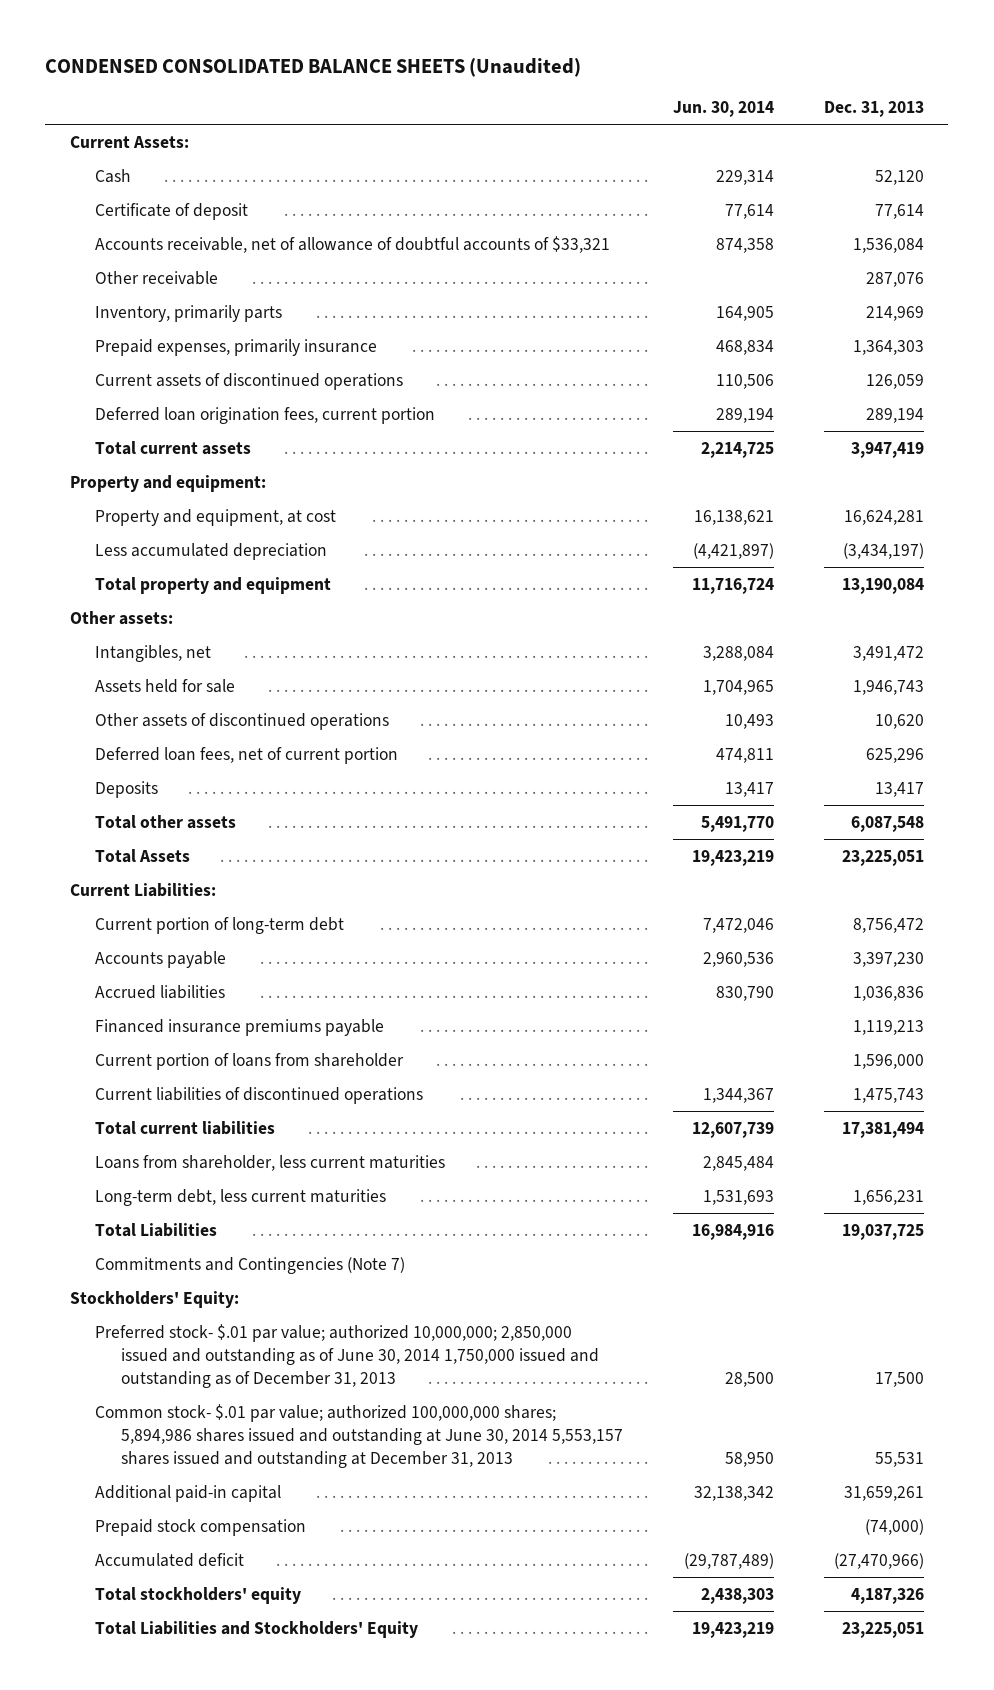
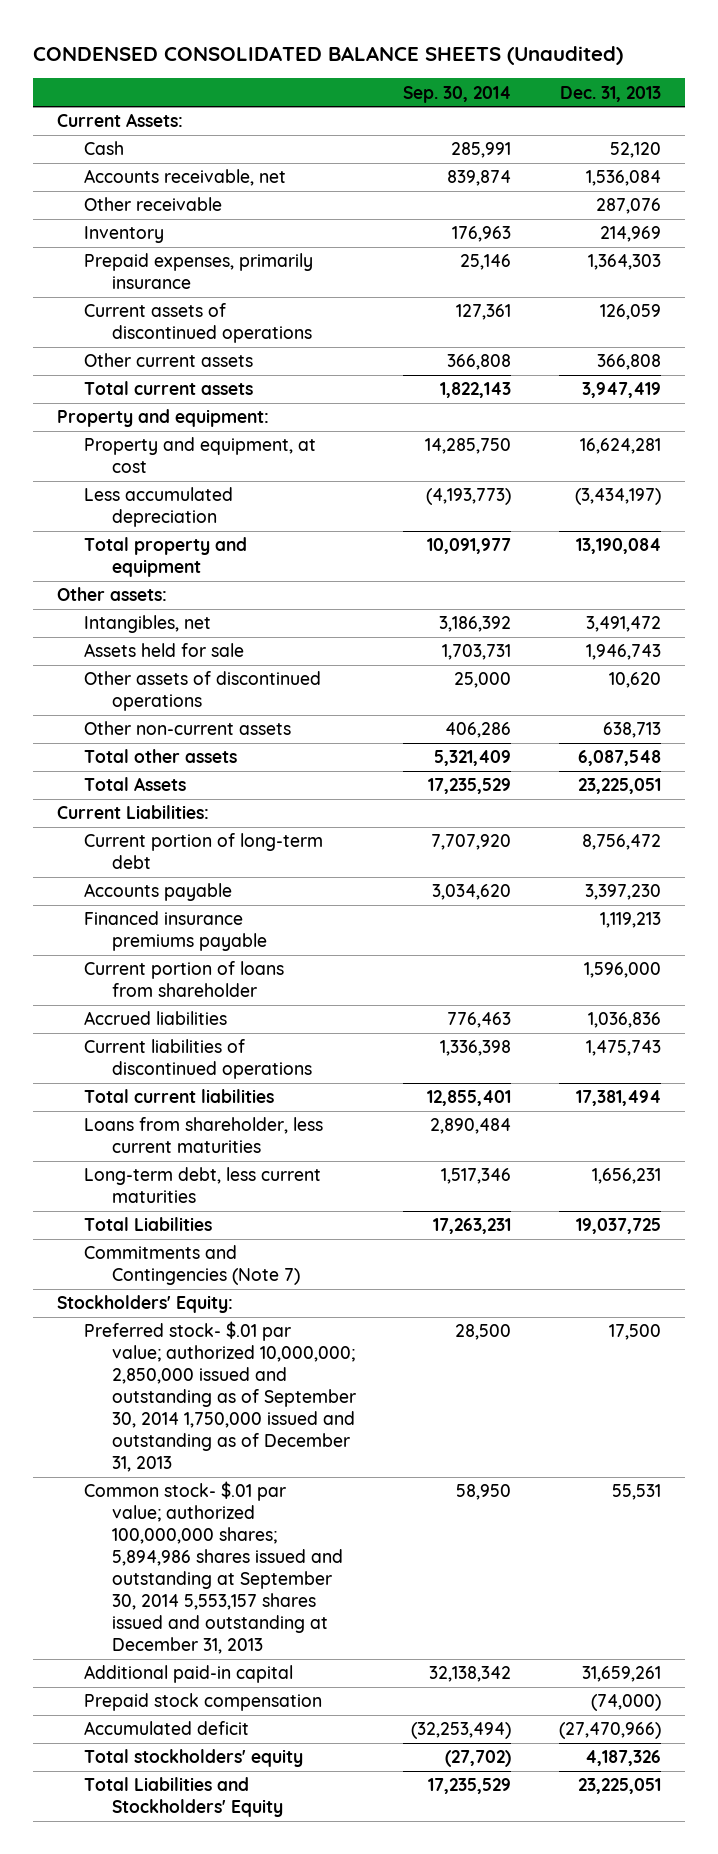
[672,101,774,118] Jun. 30, 2014 -> none
none -> [403,85,512,103] Sep. 30, 2014
[95,202,249,220] Certificate of deposit -> none
[95,235,611,253] Accounts receivable, net of allowance of doubtful accounts of $33,321 -> [84,169,287,187] Accounts receivable, net
[95,304,283,322] Inventory, primarily parts -> [84,226,165,244] Inventory
[95,406,436,424] Deferred loan origination fees, current portion -> none
none -> [84,353,254,368] Other current assets
[95,746,399,764] Deferred loan fees, net of current portion -> none
[95,780,159,798] Deposits -> none
none -> [84,721,292,736] Other non-current assets
[95,984,226,999] Accrued liabilities -> [84,1011,228,1026] Accrued liabilities
[95,1323,599,1388] Preferred stock- $.01 par value; authorized 10,000,000; 2,850,000 issued and outstanding as of June 30, 2014 1,750,000 issued and outstanding as of December 31, 2013 -> [84,1321,356,1473] Preferred stock- $.01 par value; authorized 10,000,000; 2,850,000 issued and outstanding as of September 30, 2014 1,750,000 issued and outstanding as of December 31, 2013
[95,1403,623,1468] Common stock- $.01 par value; authorized 100,000,000 shares; 5,894,986 shares issued and outstanding at June 30, 2014 5,553,157 shares issued and outstanding at December 31, 2013 -> [84,1481,343,1655] Common stock- $.01 par value; authorized 100,000,000 shares; 5,894,986 shares issued and outstanding at September 30, 2014 5,553,157 shares issued and outstanding at December 31, 2013

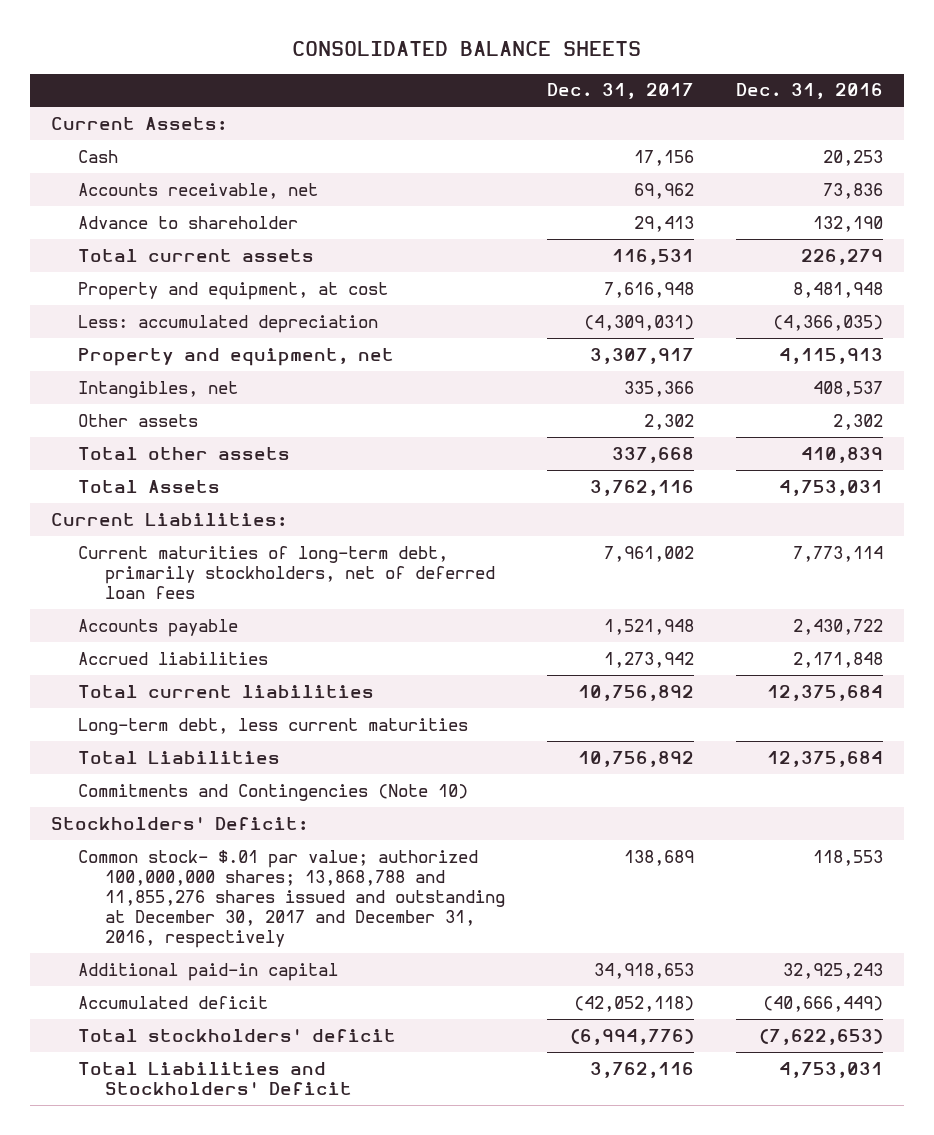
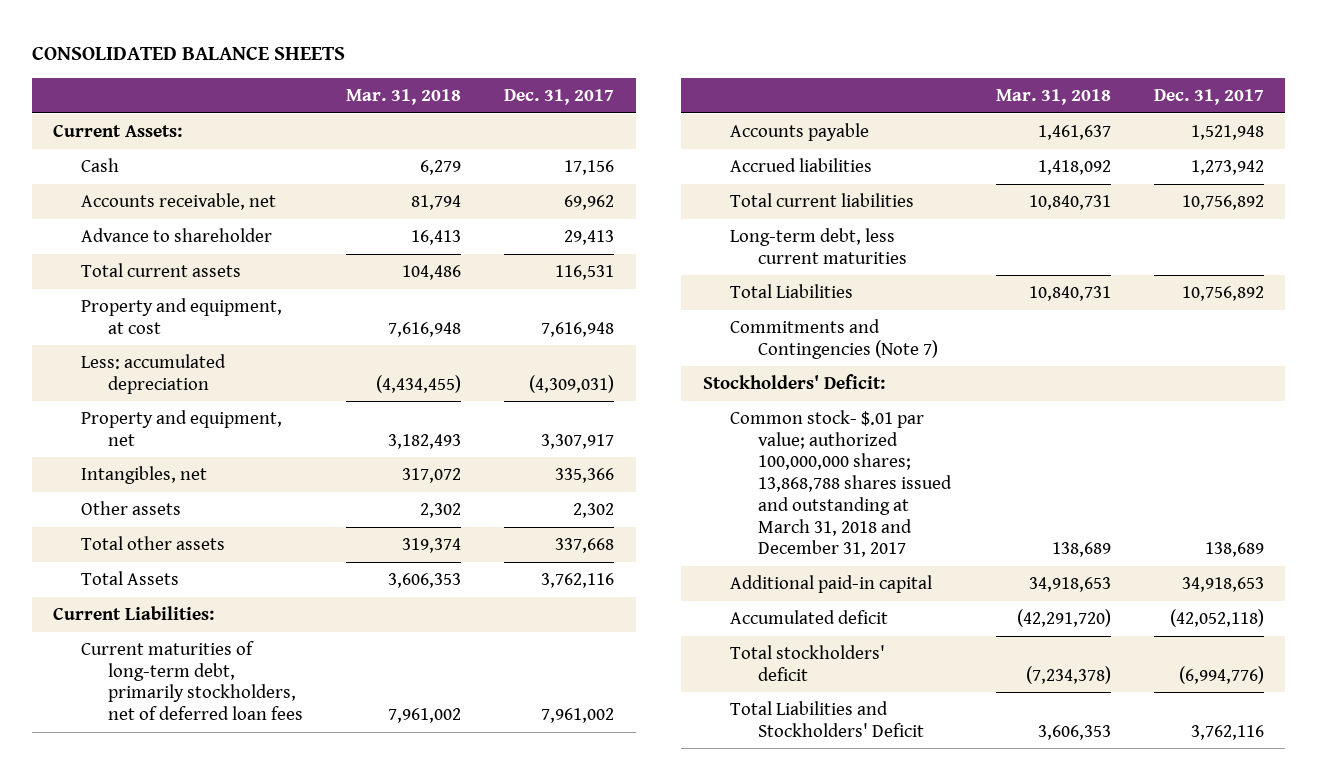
[736,83,884,100] Dec. 31, 2016 -> none
none -> [346,89,462,106] Mar. 31, 2018
[77,783,468,801] Commitments and Contingencies (Note 10) -> [730,319,939,359] Commitments and Contingencies (Note 7)
[77,849,506,948] Common stock- $.01 par value; authorized 100,000,000 shares; 13,868,788 and 11,855,276 shares issued and outstanding at December 30, 2017 and December 31, 2016, respectively -> [730,410,953,558] Common stock- $.01 par value; authorized 100,000,000 shares; 13,868,788 shares issued and outstanding at March 31, 2018 and December 31, 2017

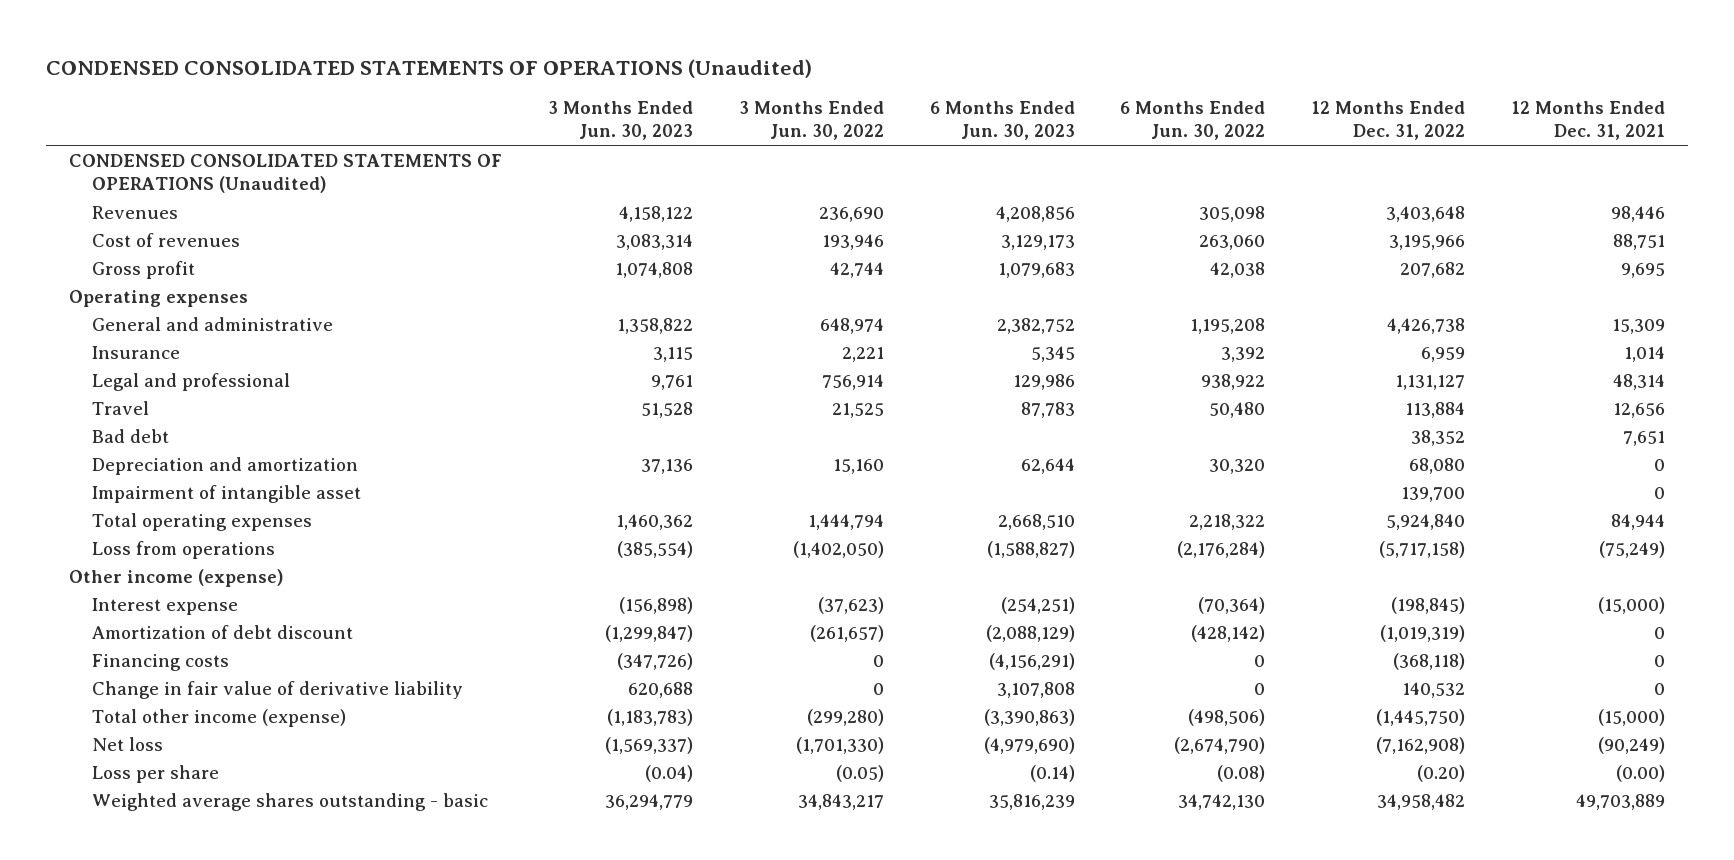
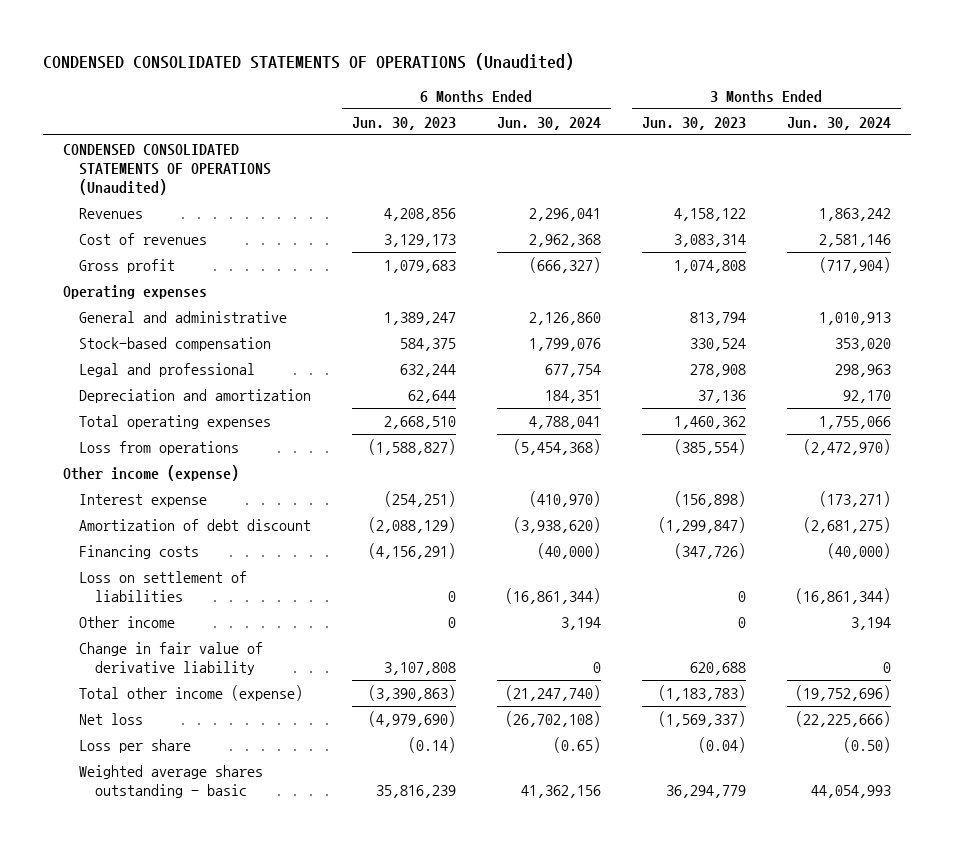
[738,100,884,141] 3 Months Ended Jun. 30, 2022 -> none
[1120,100,1266,141] 6 Months Ended Jun. 30, 2022 -> none
[1311,100,1466,141] 12 Months Ended Dec. 31, 2022 -> none
[1511,100,1666,141] 12 Months Ended Dec. 31, 2021 -> none
none -> [496,116,601,130] Jun. 30, 2024
none -> [786,116,891,130] Jun. 30, 2024
[91,345,180,359] Insurance -> none
[91,400,149,415] Travel -> none
[91,428,169,443] Bad debt -> none
[616,317,693,334] 1,358,822 -> [689,312,746,326] 813,794
[996,317,1075,334] 2,382,752 -> [383,312,456,326] 1,389,247
none -> [78,337,271,352] Stock-based compensation
[650,374,693,390] 9,761 -> [689,364,746,378] 278,908
[1012,373,1075,390] 129,986 -> [399,364,456,378] 632,244
[91,484,361,503] Impairment of intangible asset -> none
none -> [78,571,247,603] Loss on settlement of liabilities
none -> [78,616,175,629] Other income

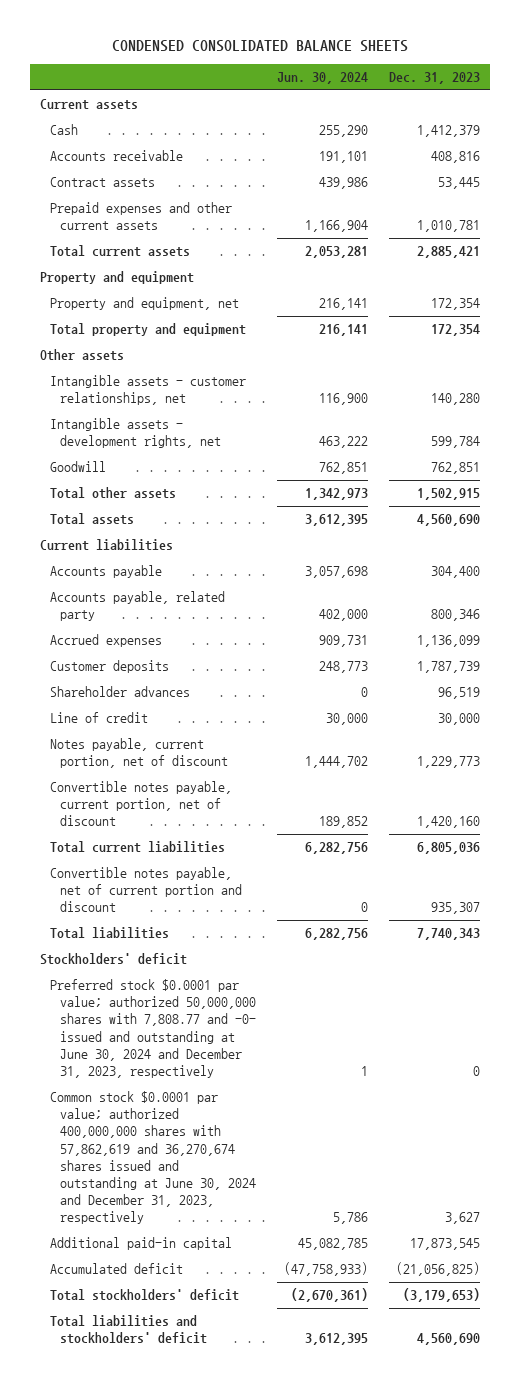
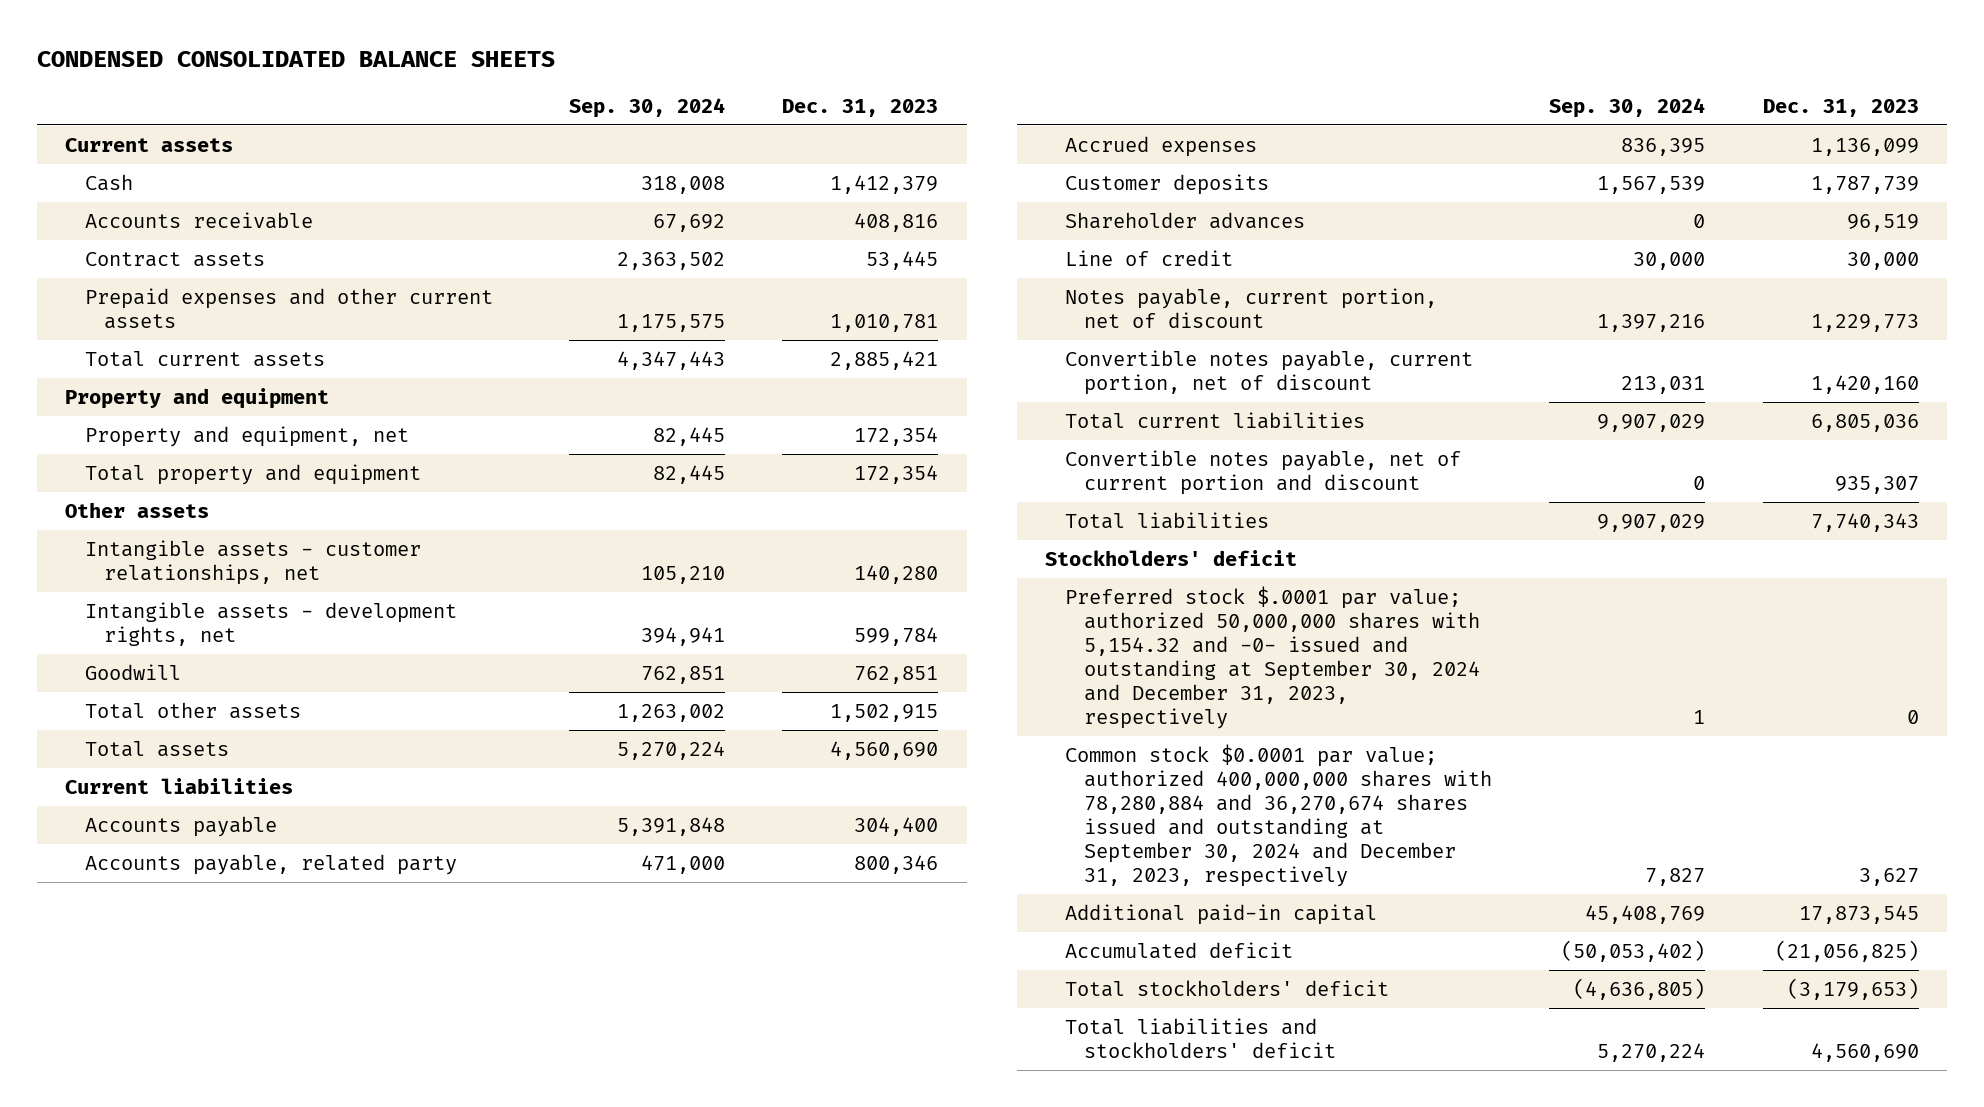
[276,71,368,84] Jun. 30, 2024 -> none
none -> [569,97,726,118] Sep. 30, 2024
[50,979,257,1078] Preferred stock $0.0001 par value; authorized 50,000,000 shares with 7,808.77 and -0- issued and outstanding at June 30, 2024 and December 31, 2023, respectively -> [1064,585,1481,729] Preferred stock $.0001 par value; authorized 50,000,000 shares with 5,154.32 and -0- issued and outstanding at September 30, 2024 and December 31, 2023, respectively
[50,1091,257,1224] Common stock $0.0001 par value; authorized 400,000,000 shares with 57,862,619 and 36,270,674 shares issued and outstanding at June 30, 2024 and December 31, 2023, respectively -> [1064,743,1493,887] Common stock $0.0001 par value; authorized 400,000,000 shares with 78,280,884 and 36,270,674 shares issued and outstanding at September 30, 2024 and December 31, 2023, respectively

